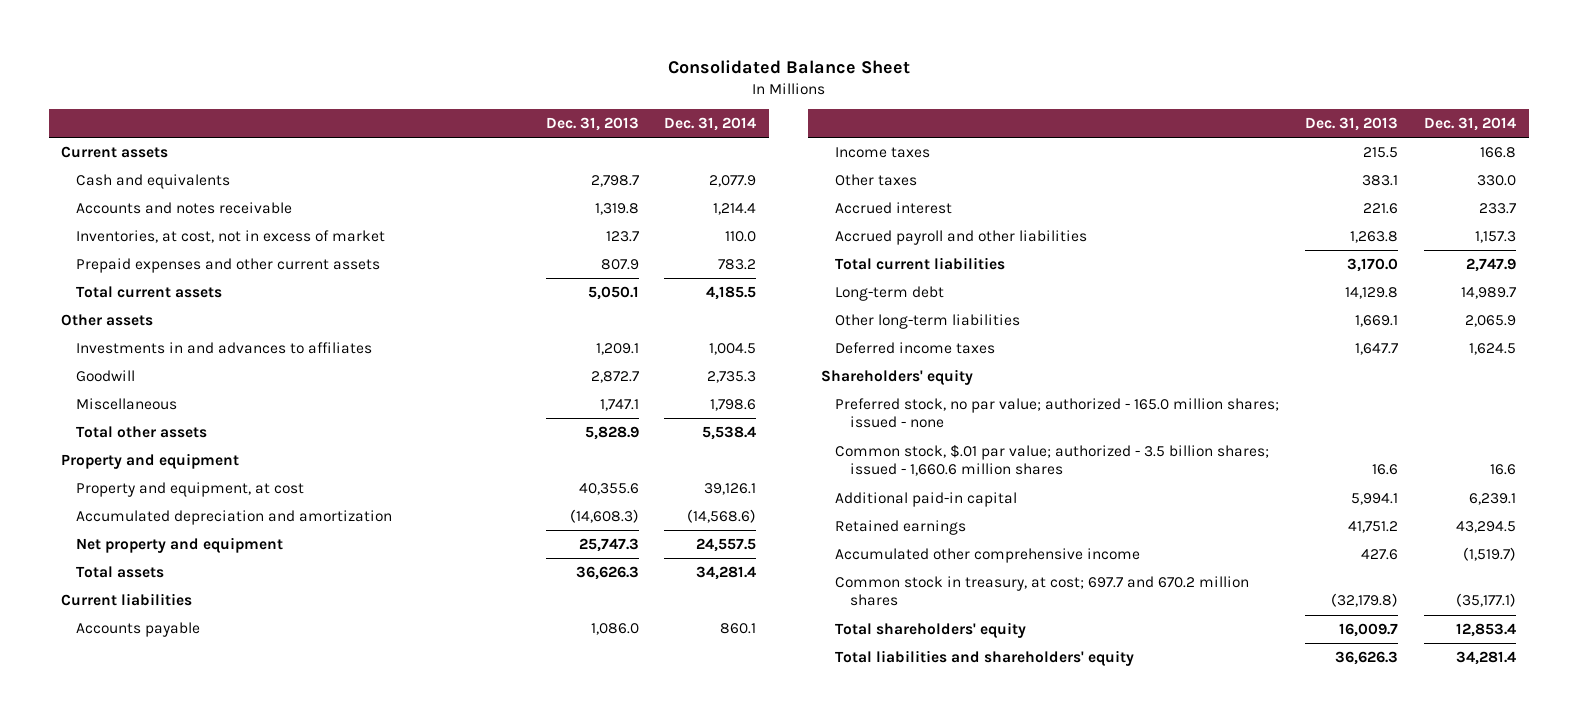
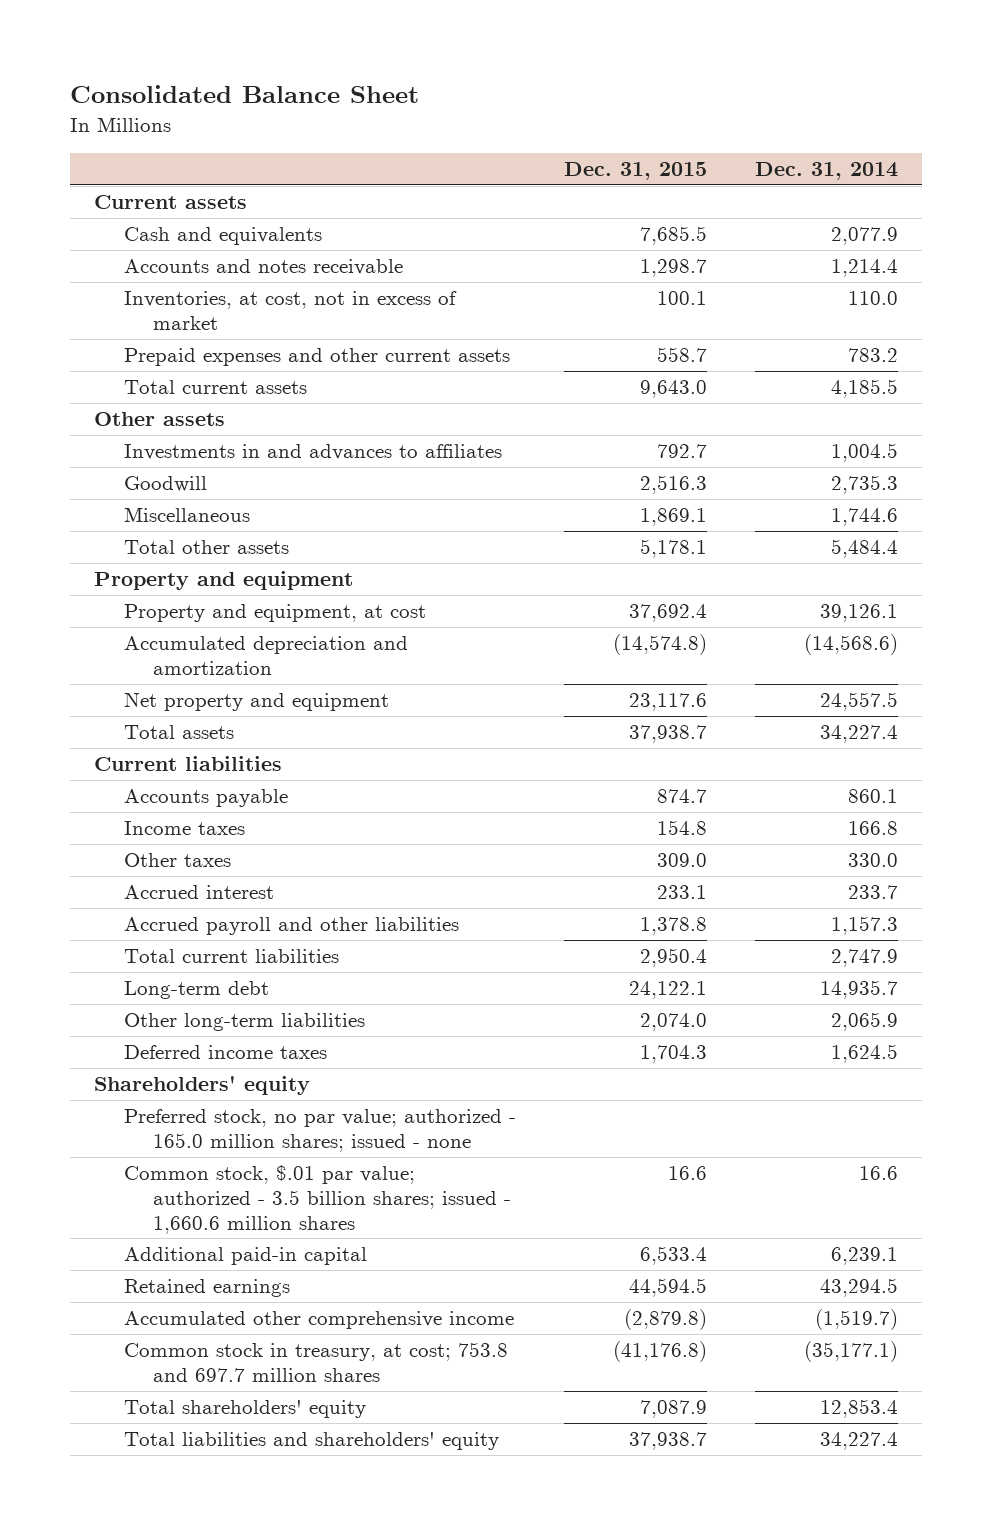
[545,117,639,132] Dec. 31, 2013 -> none
none -> [563,161,707,180] Dec. 31, 2015
[710,399,757,412] 1,798.6 -> [831,508,899,527] 1,744.6
[702,426,757,441] 5,538.4 -> [831,539,899,559] 5,484.4
[696,566,757,581] 34,281.4 -> [820,725,899,744] 34,227.4
[1461,287,1517,300] 14,989.7 -> [820,980,899,1000] 14,935.7
[835,576,1250,607] Common stock in treasury, at cost; 697.7 and 670.2 million shares -> [123,1342,508,1382] Common stock in treasury, at cost; 753.8 and 697.7 million shares
[1456,651,1517,666] 34,281.4 -> [820,1432,899,1451] 34,227.4

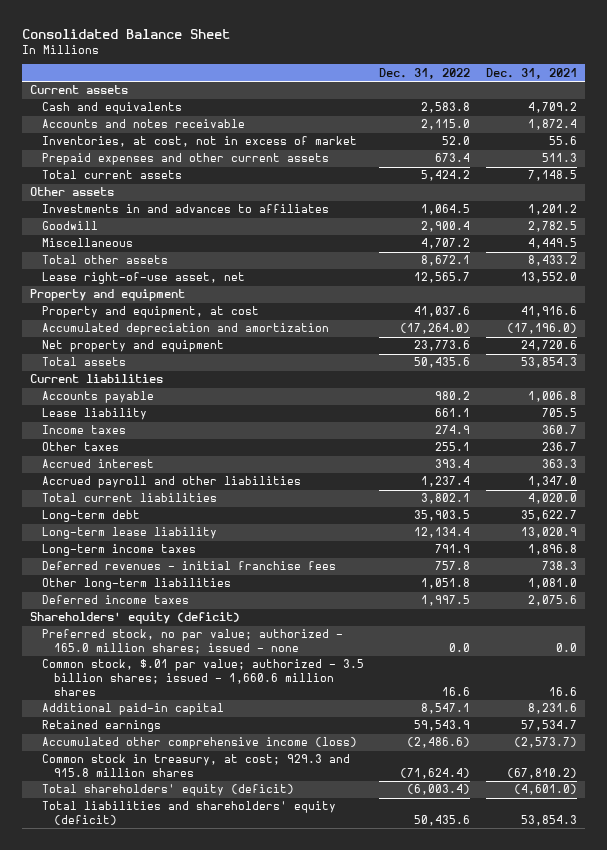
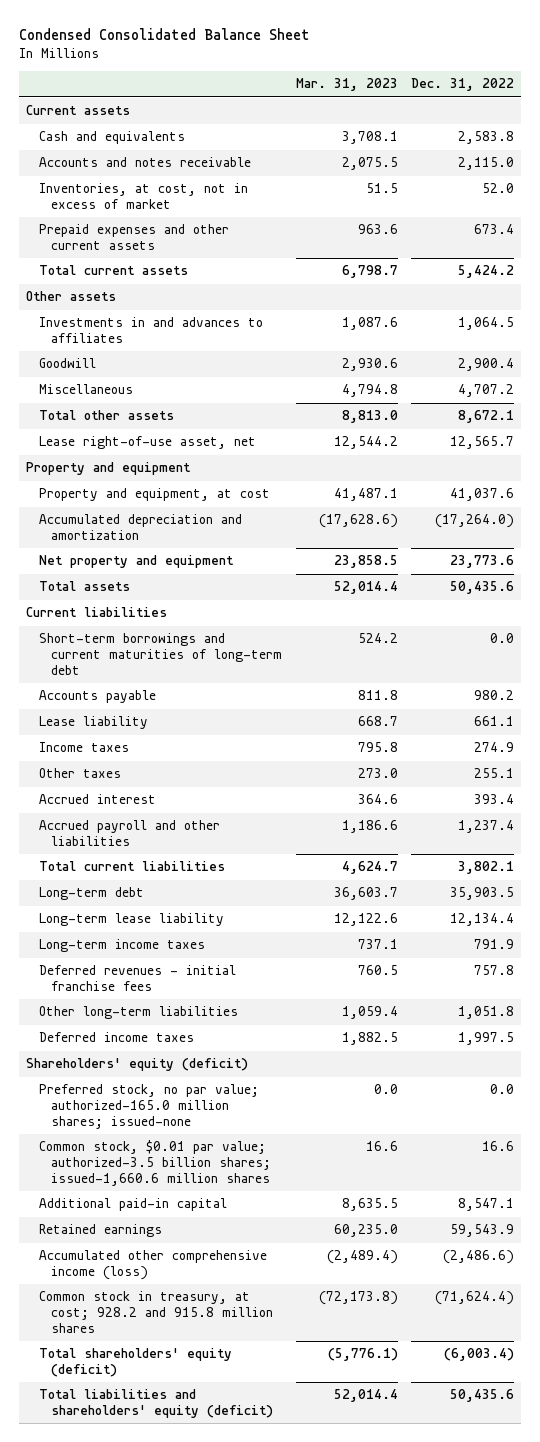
[21,28,230,39] Consolidated Balance Sheet -> [19,27,311,40] Condensed Consolidated Balance Sheet
[486,67,578,79] Dec. 31, 2021 -> none
none -> [295,78,398,92] Mar. 31, 2023
none -> [38,633,283,675] Short-term borrowings and current maturities of long-term debt
[41,629,343,655] Preferred stock, no par value; authorized - 165.0 million shares; issued - none -> [38,1084,259,1129] Preferred stock, no par value; authorized-165.0 million shares; issued-none
[41,659,364,697] Common stock, $.01 par value; authorized - 3.5 billion shares; issued - 1,660.6 million shares -> [38,1140,272,1186] Common stock, $0.01 par value; authorized-3.5 billion shares; issued-1,660.6 million shares
[41,754,350,778] Common stock in treasury, at cost; 929.3 and 915.8 million shares -> [38,1291,274,1333] Common stock in treasury, at cost; 928.2 and 915.8 million shares

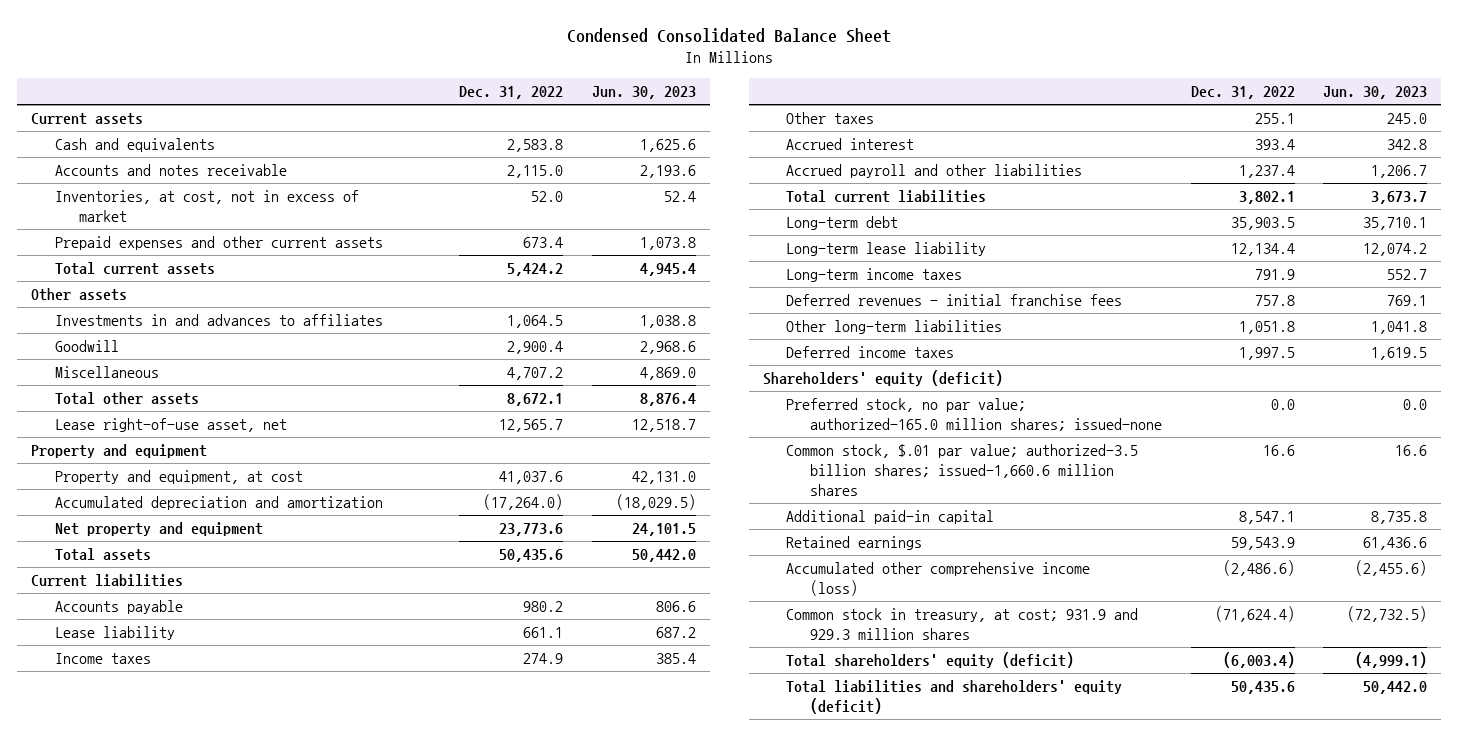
[295,78,398,92] Mar. 31, 2023 -> none
none -> [591,86,696,100] Jun. 30, 2023
[38,633,283,675] Short-term borrowings and current maturities of long-term debt -> none
[38,1140,272,1186] Common stock, $0.01 par value; authorized-3.5 billion shares; issued-1,660.6 million shares -> [786,444,1139,496] Common stock, $.01 par value; authorized-3.5 billion shares; issued-1,660.6 million shares
[38,1291,274,1333] Common stock in treasury, at cost; 928.2 and 915.8 million shares -> [786,608,1139,640] Common stock in treasury, at cost; 931.9 and 929.3 million shares

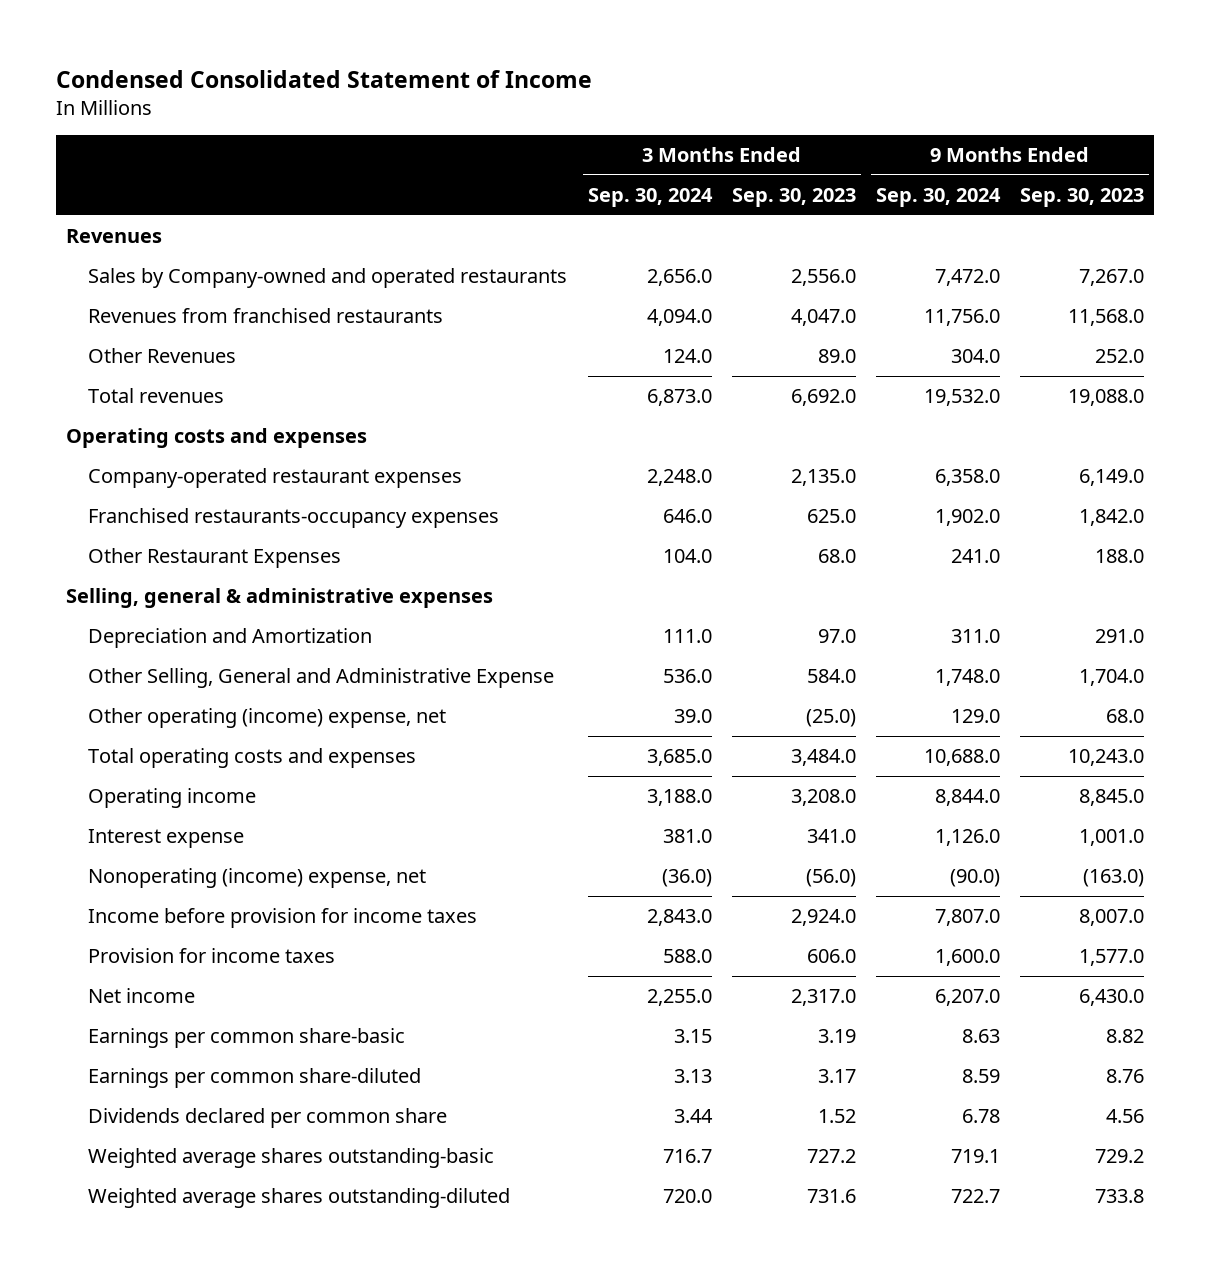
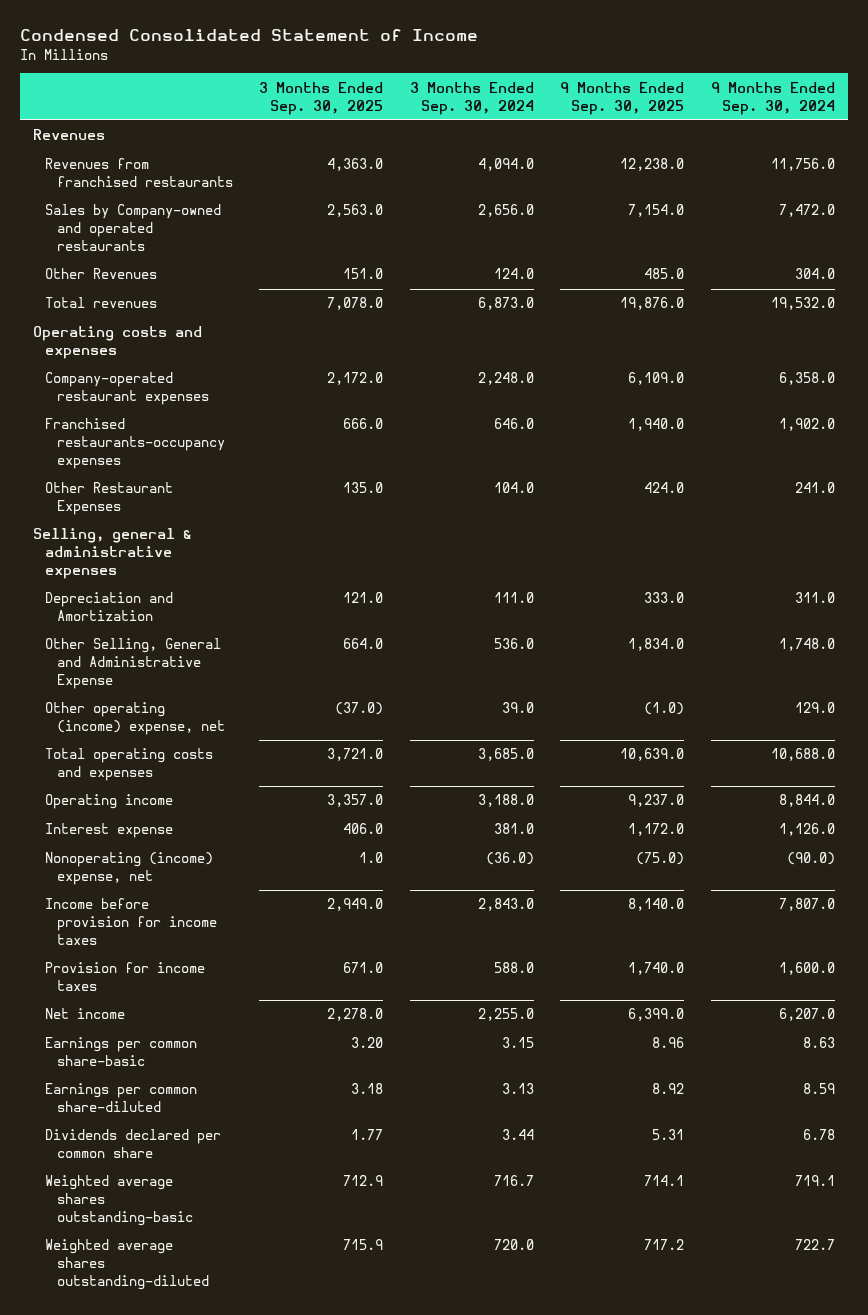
[731,188,856,208] Sep. 30, 2023 -> none
[1020,188,1145,208] Sep. 30, 2023 -> none
none -> [259,81,384,115] 3 Months Ended Sep. 30, 2025
none -> [560,81,685,115] 9 Months Ended Sep. 30, 2025
[88,268,568,289] Sales by Company-owned and operated restaurants -> [44,204,221,252] Sales by Company-owned and operated restaurants

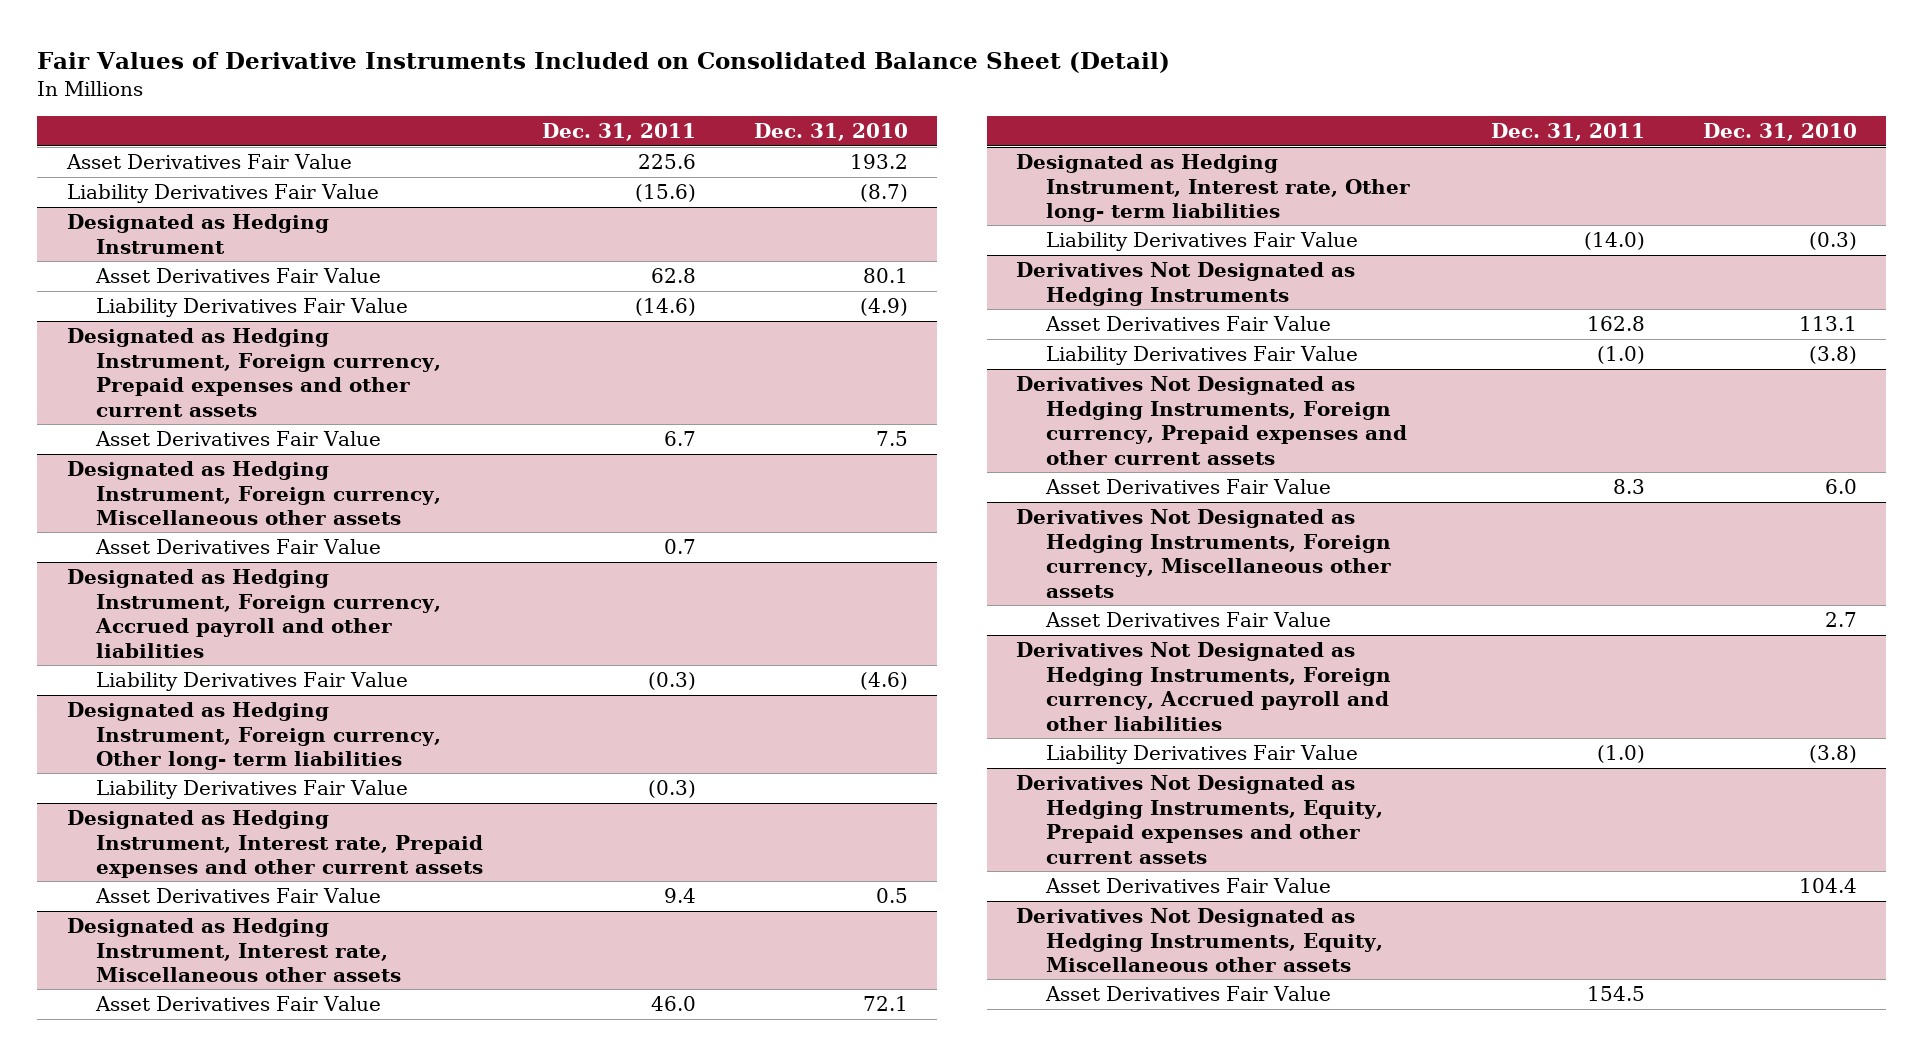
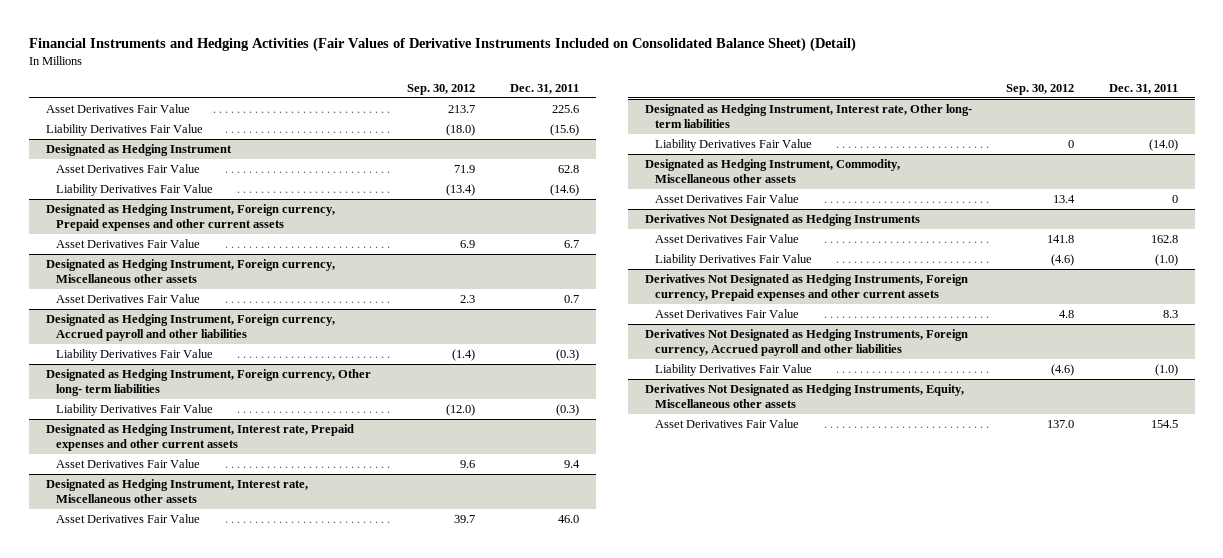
[37,51,1171,73] Fair Values of Derivative Instruments Included on Consolidated Balance Sheet (Detail) -> [28,37,856,53] Financial Instruments and Hedging Activities (Fair Values of Derivative Instruments Included on Consolidated Balance Sheet) (Detail)
[753,123,908,142] Dec. 31, 2010 -> none
none -> [407,84,476,96] Sep. 30, 2012
none -> [644,158,900,184] Designated as Hedging Instrument, Commodity, Miscellaneous other assets
none -> [654,193,799,203] Asset Derivatives Fair Value
[1016,509,1392,598] Derivatives Not Designated as Hedging Instruments, Foreign currency, Miscellaneous other assets -> none
[1045,612,1332,628] Asset Derivatives Fair Value -> none
[1016,775,1384,864] Derivatives Not Designated as Hedging Instruments, Equity, Prepaid expenses and other current assets -> none
[1045,878,1332,894] Asset Derivatives Fair Value -> none

